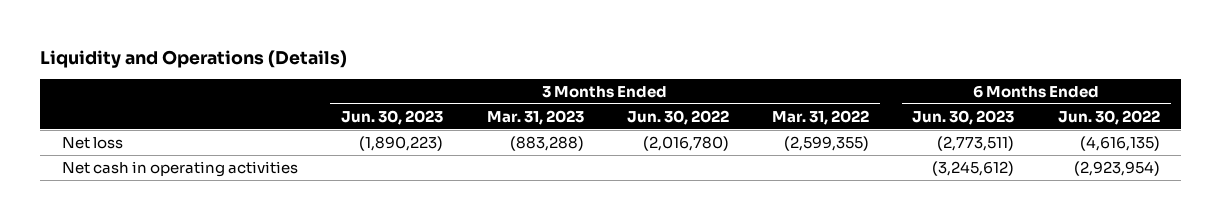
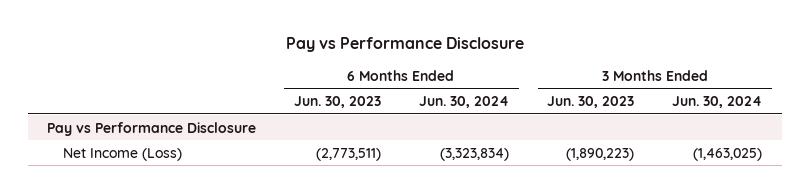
[40,49,348,68] Liquidity and Operations (Details) -> [285,37,524,53] Pay vs Performance Disclosure
[486,109,584,125] Mar. 31, 2023 -> none
[626,109,729,125] Jun. 30, 2022 -> none
[772,109,870,125] Mar. 31, 2022 -> none
[1057,109,1160,125] Jun. 30, 2022 -> none
none -> [419,95,510,108] Jun. 30, 2024
none -> [672,95,763,108] Jun. 30, 2024
[62,160,299,177] Net cash in operating activities -> none
none -> [46,121,256,136] Pay vs Performance Disclosure
[62,136,124,149] Net loss -> [62,147,182,161] Net Income (Loss)

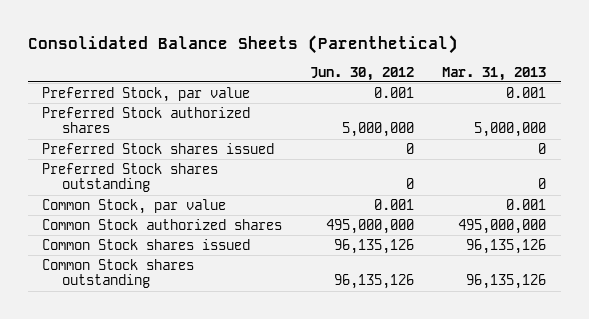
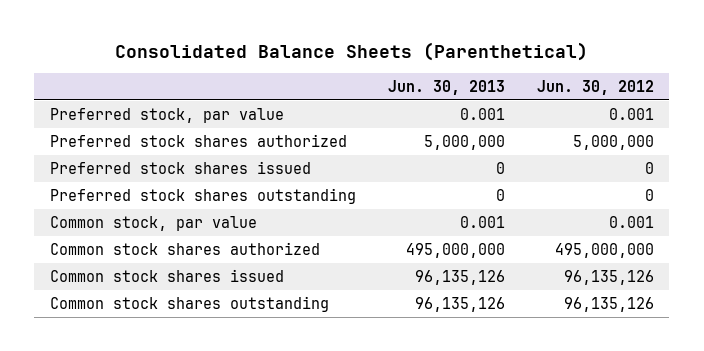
[442,66,547,81] Mar. 31, 2013 -> none
none -> [387,79,505,95] Jun. 30, 2013
[42,86,251,102] Preferred Stock, par value -> [50,108,285,124] Preferred stock, par value
[42,106,251,134] Preferred Stock authorized shares -> [50,134,348,148] Preferred stock shares authorized
[42,142,275,154] Preferred Stock shares issued -> [50,161,312,175] Preferred stock shares issued
[42,162,219,193] Preferred Stock shares outstanding -> [50,188,357,205] Preferred stock shares outstanding
[42,198,227,214] Common Stock, par value -> [50,216,258,232] Common stock, par value
[42,218,283,230] Common Stock authorized shares -> [50,242,321,256] Common stock shares authorized
[42,238,251,250] Common Stock shares issued -> [50,269,285,283] Common stock shares issued
[42,258,195,289] Common Stock shares outstanding -> [50,296,330,313] Common stock shares outstanding

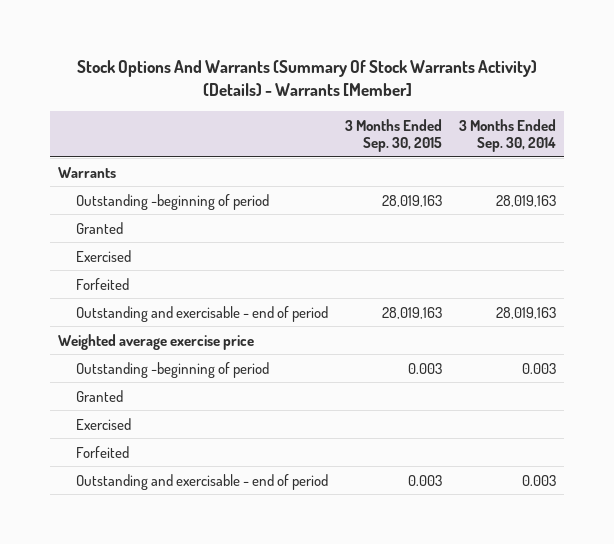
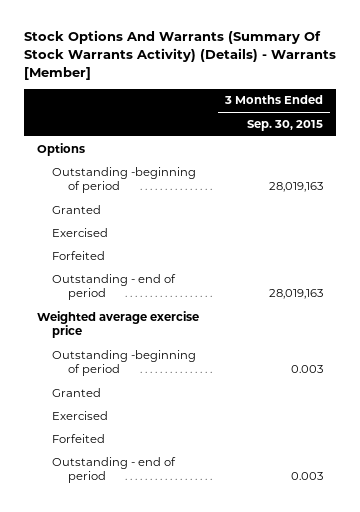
[458,118,556,153] 3 Months Ended Sep. 30, 2014 -> none
[58,166,117,178] Warrants -> [36,142,85,156] Options
[76,305,329,322] Outstanding and exercisable - end of period -> [52,273,177,301] Outstanding - end of period
[76,473,329,490] Outstanding and exercisable - end of period -> [52,456,177,484] Outstanding - end of period

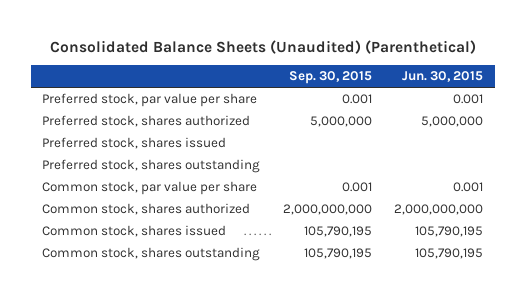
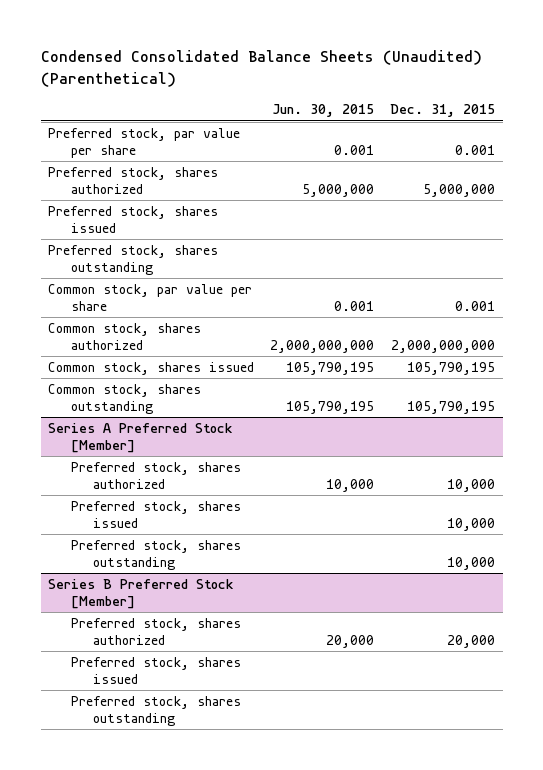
[49,39,476,54] Consolidated Balance Sheets (Unaudited) (Parenthetical) -> [40,50,482,88] Condensed Consolidated Balance Sheets (Unaudited) (Parenthetical)
[288,71,372,85] Sep. 30, 2015 -> none
none -> [389,104,495,118] Dec. 31, 2015
none -> [48,422,234,453] Series A Preferred Stock [Member]
none -> [70,461,241,489] Preferred stock, shares authorized
none -> [70,500,241,528] Preferred stock, shares issued
none -> [70,539,241,570] Preferred stock, shares outstanding
none -> [48,578,235,609] Series B Preferred Stock [Member]
none -> [70,617,241,645] Preferred stock, shares authorized
none -> [70,656,241,684] Preferred stock, shares issued
none -> [70,695,241,726] Preferred stock, shares outstanding

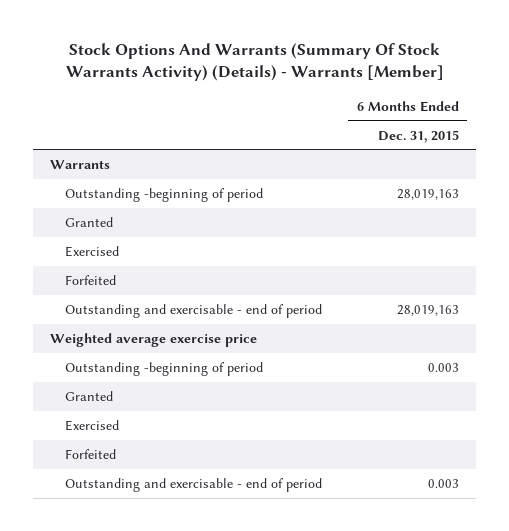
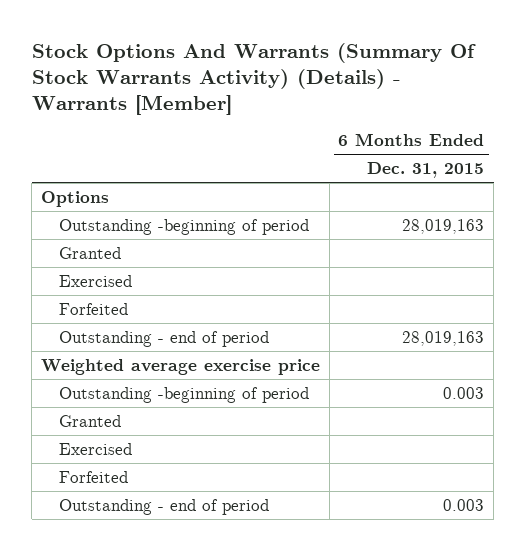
[50,160,111,170] Warrants -> [40,190,109,207] Options
[65,304,323,319] Outstanding and exercisable - end of period -> [58,330,269,347] Outstanding - end of period
[65,478,323,493] Outstanding and exercisable - end of period -> [58,498,269,515] Outstanding - end of period

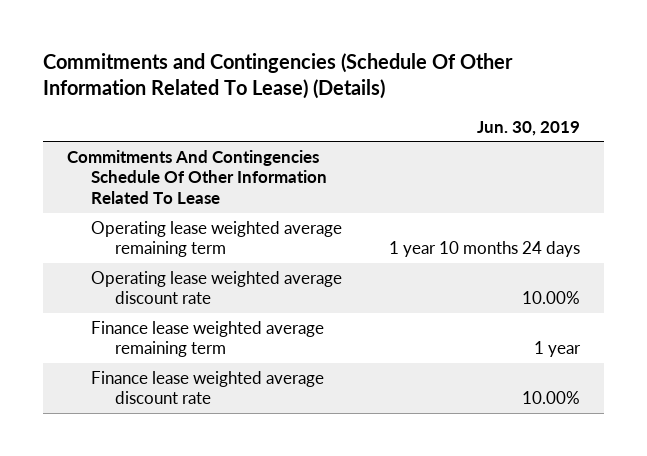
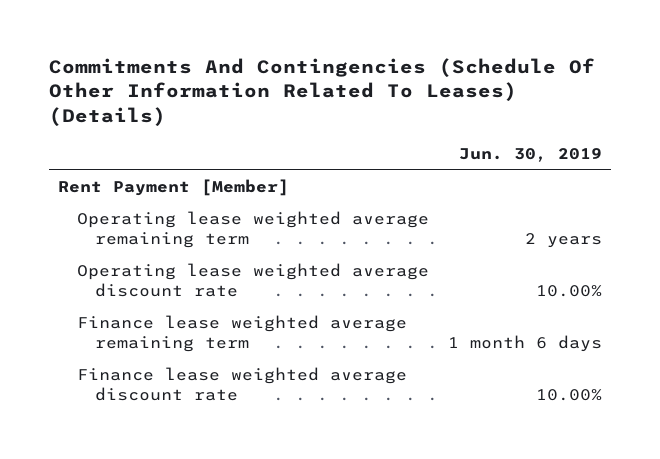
[43,53,514,100] Commitments and Contingencies (Schedule Of Other Information Related To Lease) (Details) -> [48,57,595,126] Commitments And Contingencies (Schedule Of Other Information Related To Leases) (Details)
[66,149,328,205] Commitments And Contingencies Schedule Of Other Information Related To Lease -> [58,178,290,196] Rent Payment [Member]
[389,241,581,258] 1 year 10 months 24 days -> [524,232,602,248] 2 years
[534,341,582,358] 1 year -> [447,334,602,352] 1 month 6 days

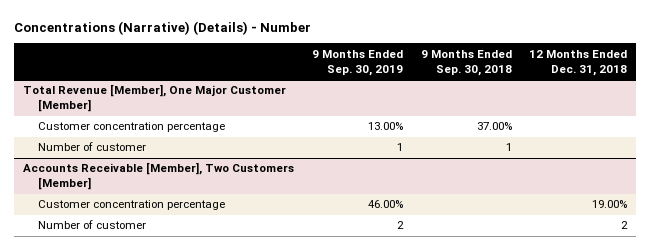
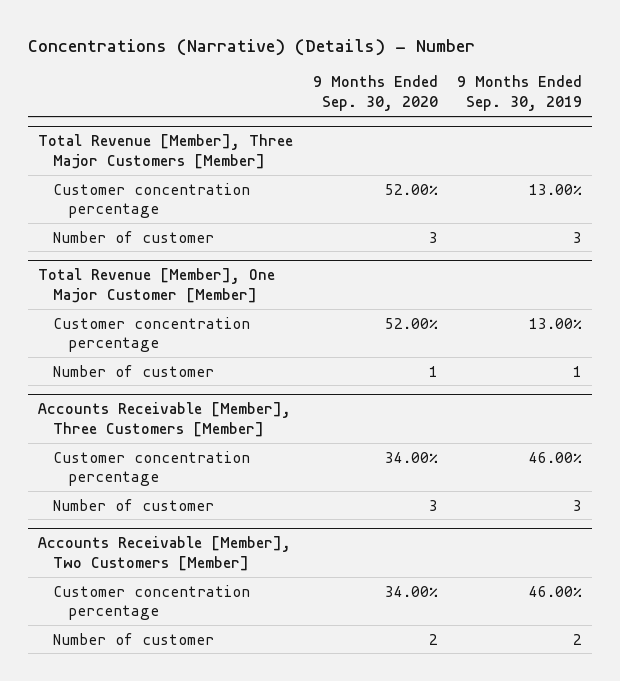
[420,49,512,76] 9 Months Ended Sep. 30, 2018 -> none
[529,49,628,76] 12 Months Ended Dec. 31, 2018 -> none
none -> [312,75,438,112] 9 Months Ended Sep. 30, 2020
none -> [38,134,294,170] Total Revenue [Member], Three Major Customers [Member]
none -> [53,182,251,219] Customer concentration percentage
none -> [53,230,215,243] Number of customer
none -> [38,402,292,438] Accounts Receivable [Member], Three Customers [Member]
none -> [53,450,251,487] Customer concentration percentage
none -> [53,498,215,511] Number of customer

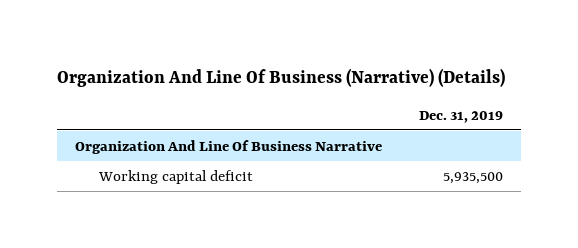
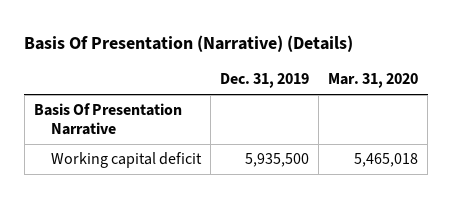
[57,68,506,88] Organization And Line Of Business (Narrative) (Details) -> [24,34,354,52] Basis Of Presentation (Narrative) (Details)
none -> [328,73,419,89] Mar. 31, 2020
[75,139,383,154] Organization And Line Of Business Narrative -> [33,103,182,136] Basis Of Presentation Narrative

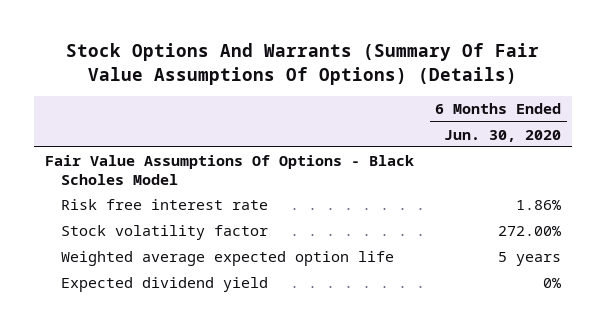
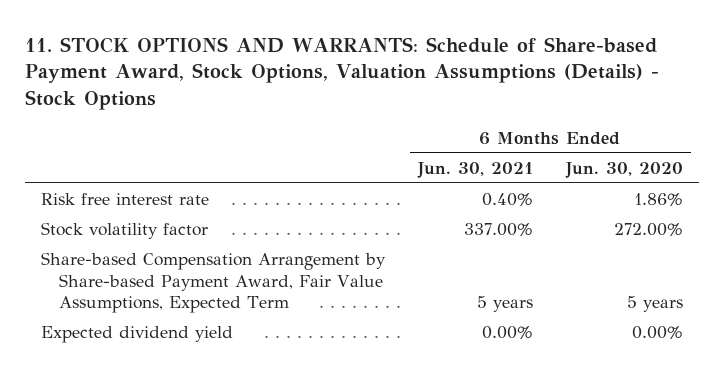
[66,43,540,85] Stock Options And Warrants (Summary Of Fair Value Assumptions Of Options) (Details) -> [24,36,659,111] 11. STOCK OPTIONS AND WARRANTS: Schedule of Share-based Payment Award, Stock Options, Valuation Assumptions (Details) - Stock Options
none -> [416,161,533,178] Jun. 30, 2021
[44,155,414,185] Fair Value Assumptions Of Options - Black Scholes Model -> none
[61,251,395,267] Weighted average expected option life -> [41,251,387,314] Share-based Compensation Arrangement by Share-based Payment Award, Fair Value Assumptions, Expected Term
[543,278,562,289] 0% -> [631,325,683,339] 0.00%

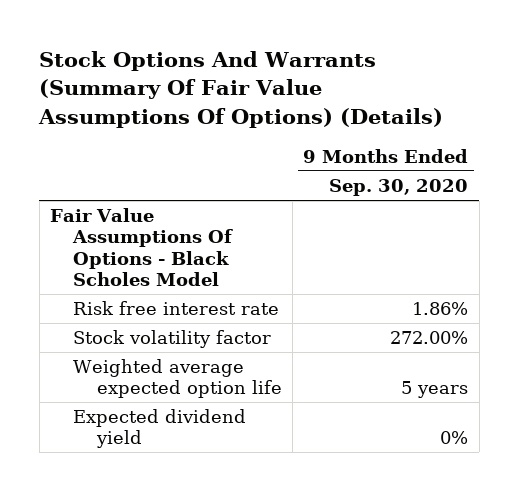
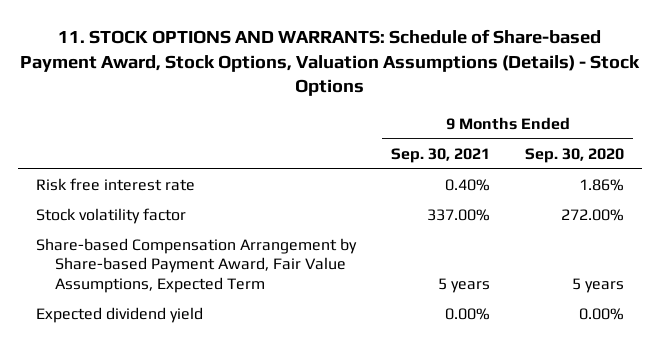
[38,51,444,128] Stock Options And Warrants (Summary Of Fair Value Assumptions Of Options) (Details) -> [20,28,641,97] 11. STOCK OPTIONS AND WARRANTS: Schedule of Share-based Payment Award, Stock Options, Valuation Assumptions (Details) - Stock Options
none -> [391,147,491,163] Sep. 30, 2021
[49,208,234,286] Fair Value Assumptions Of Options - Black Scholes Model -> none
[73,359,282,399] Weighted average expected option life -> [35,238,357,293] Share-based Compensation Arrangement by Share-based Payment Award, Fair Value Assumptions, Expected Term
[440,431,469,445] 0% -> [579,308,625,321] 0.00%

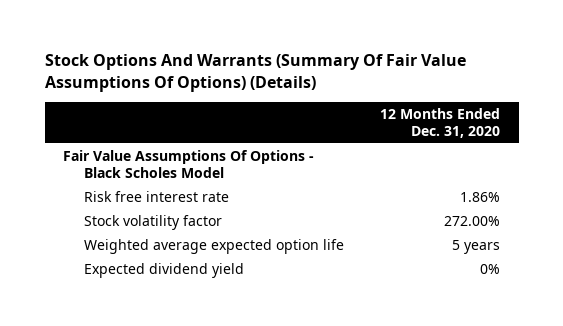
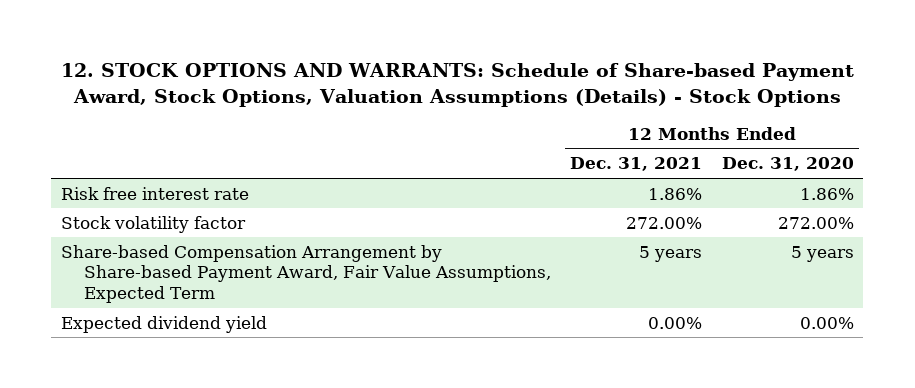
[44,54,466,92] Stock Options And Warrants (Summary Of Fair Value Assumptions Of Options) (Details) -> [61,63,855,107] 12. STOCK OPTIONS AND WARRANTS: Schedule of Share-based Payment Award, Stock Options, Valuation Assumptions (Details) - Stock Options
none -> [570,157,703,172] Dec. 31, 2021
[62,150,314,178] Fair Value Assumptions Of Options - Black Scholes Model -> none
[83,239,344,255] Weighted average expected option life -> [61,244,551,304] Share-based Compensation Arrangement by Share-based Payment Award, Fair Value Assumptions, Expected Term
[480,264,501,275] 0% -> [799,316,854,329] 0.00%

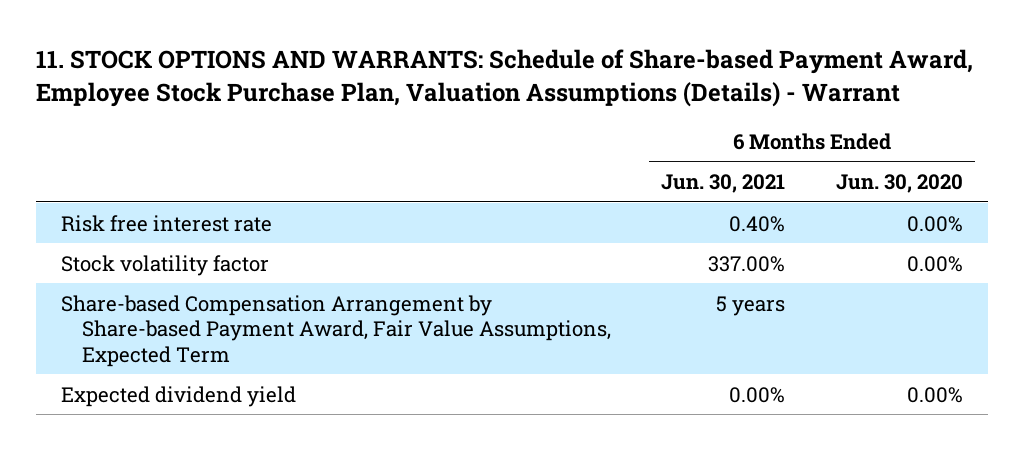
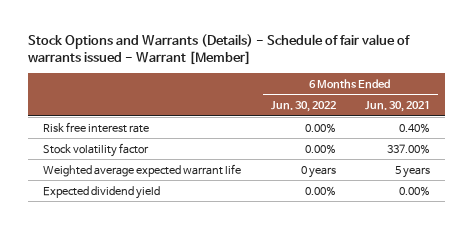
[36,49,974,107] 11. STOCK OPTIONS AND WARRANTS: Schedule of Share-based Payment Award, Employee Stock Purchase Plan, Valuation Assumptions (Details) - Warrant -> [27,33,410,66] Stock Options and Warrants (Details) - Schedule of fair value of warrants issued - Warrant [Member]
[835,174,963,194] Jun. 30, 2020 -> none
none -> [270,101,336,113] Jun. 30, 2022
[61,294,612,367] Share-based Compensation Arrangement by Share-based Payment Award, Fair Value Assumptions, Expected Term -> none
none -> [42,163,241,177] Weighted average expected warrant life

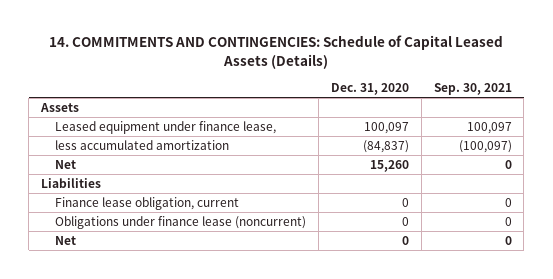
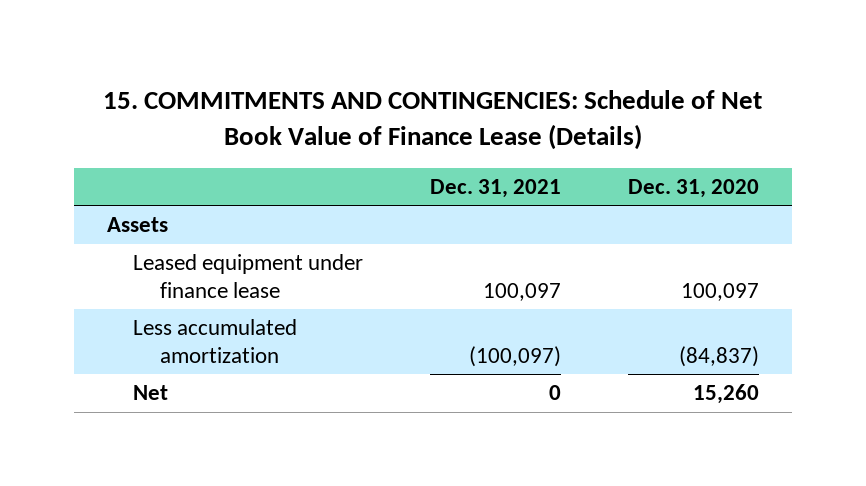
[49,35,504,69] 14. COMMITMENTS AND CONTINGENCIES: Schedule of Capital Leased Assets (Details) -> [102,90,762,150] 15. COMMITMENTS AND CONTINGENCIES: Schedule of Net Book Value of Finance Lease (Details)
[433,82,512,95] Sep. 30, 2021 -> none
none -> [430,178,562,198] Dec. 31, 2021
[54,121,276,135] Leased equipment under finance lease, -> [133,254,364,298] Leased equipment under finance lease
[54,140,229,151] less accumulated amortization -> [133,319,298,363] Less accumulated amortization
[41,178,102,189] Liabilities -> none
[54,197,239,211] Finance lease obligation, current -> none
[54,216,306,230] Obligations under finance lease (noncurrent) -> none
[54,236,76,246] Net -> none

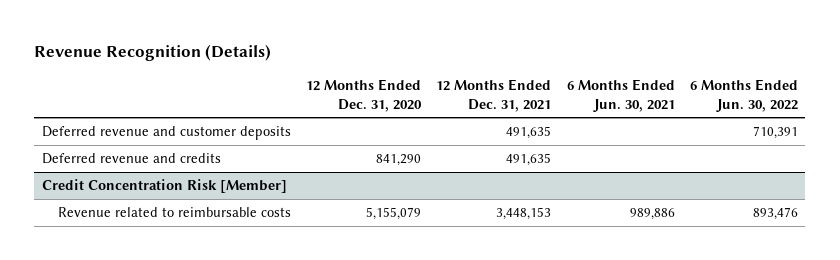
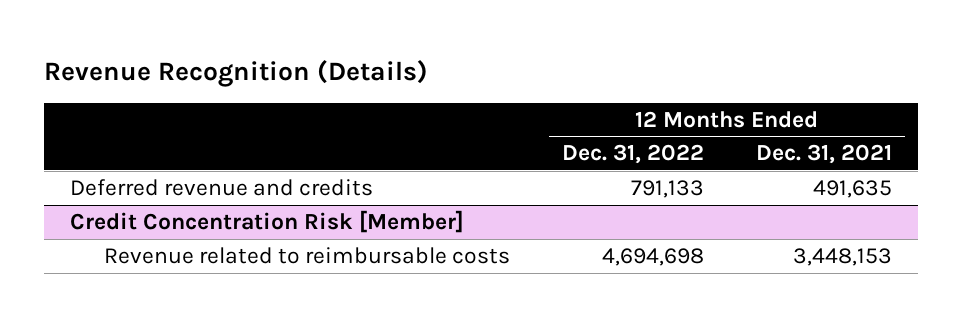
[306,79,423,112] 12 Months Ended Dec. 31, 2020 -> none
[566,79,675,112] 6 Months Ended Jun. 30, 2021 -> none
[689,79,798,112] 6 Months Ended Jun. 30, 2022 -> none
none -> [562,144,705,165] Dec. 31, 2022
[42,126,292,141] Deferred revenue and customer deposits -> none

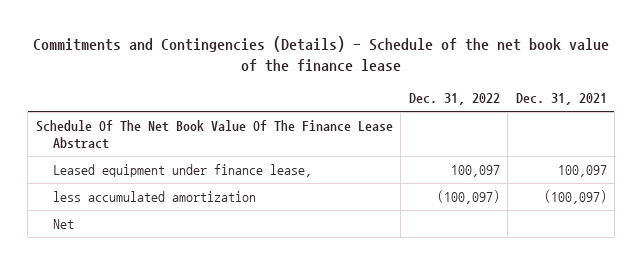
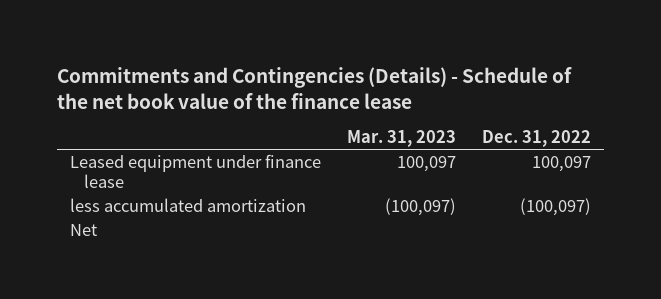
[515,92,607,105] Dec. 31, 2021 -> none
none -> [346,130,456,148] Mar. 31, 2023
[35,119,393,150] Schedule Of The Net Book Value Of The Finance Lease Abstract -> none
[52,163,312,177] Leased equipment under finance lease, -> [69,154,321,188] Leased equipment under finance lease

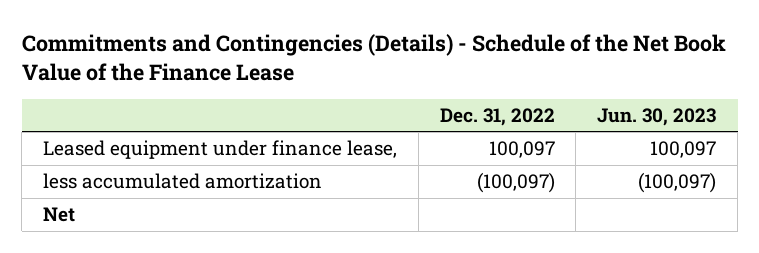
[56,66,572,109] Commitments and Contingencies (Details) - Schedule of the net book value of the finance lease -> [21,33,726,81] Commitments and Contingencies (Details) - Schedule of the Net Book Value of the Finance Lease
[346,130,456,148] Mar. 31, 2023 -> none
none -> [597,107,717,126] Jun. 30, 2023
[69,154,321,188] Leased equipment under finance lease -> [42,140,397,160] Leased equipment under finance lease,

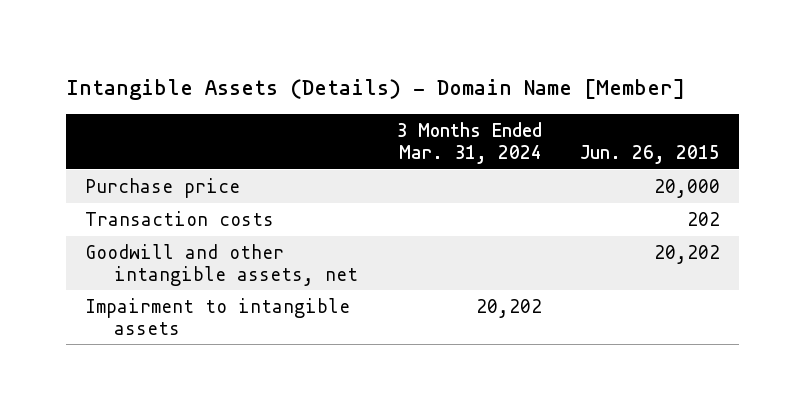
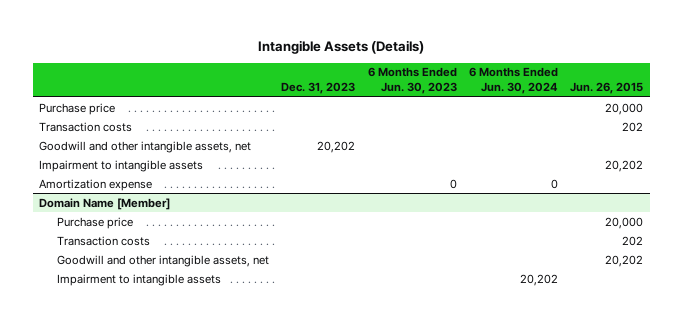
[65,79,685,101] Intangible Assets (Details) - Domain Name [Member] -> [258,40,425,55] Intangible Assets (Details)
[396,122,543,164] 3 Months Ended Mar. 31, 2024 -> none
none -> [281,82,356,95] Dec. 31, 2023
none -> [367,67,457,95] 6 Months Ended Jun. 30, 2023
none -> [468,67,558,95] 6 Months Ended Jun. 30, 2024
none -> [39,140,252,153] Goodwill and other intangible assets, net
none -> [39,159,204,172] Impairment to intangible assets
none -> [39,178,153,191] Amortization expense
none -> [39,197,171,210] Domain Name [Member]
none -> [56,216,133,229] Purchase price
none -> [56,235,150,246] Transaction costs

